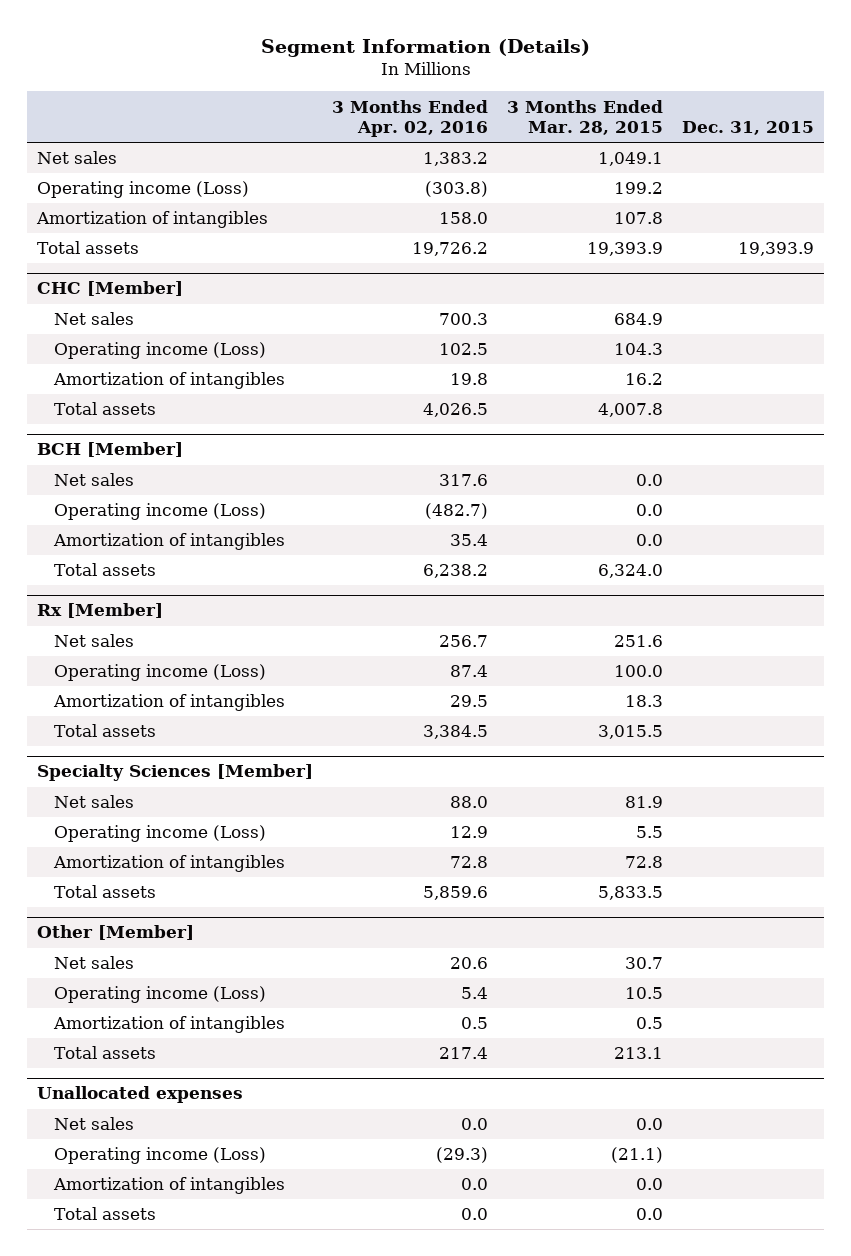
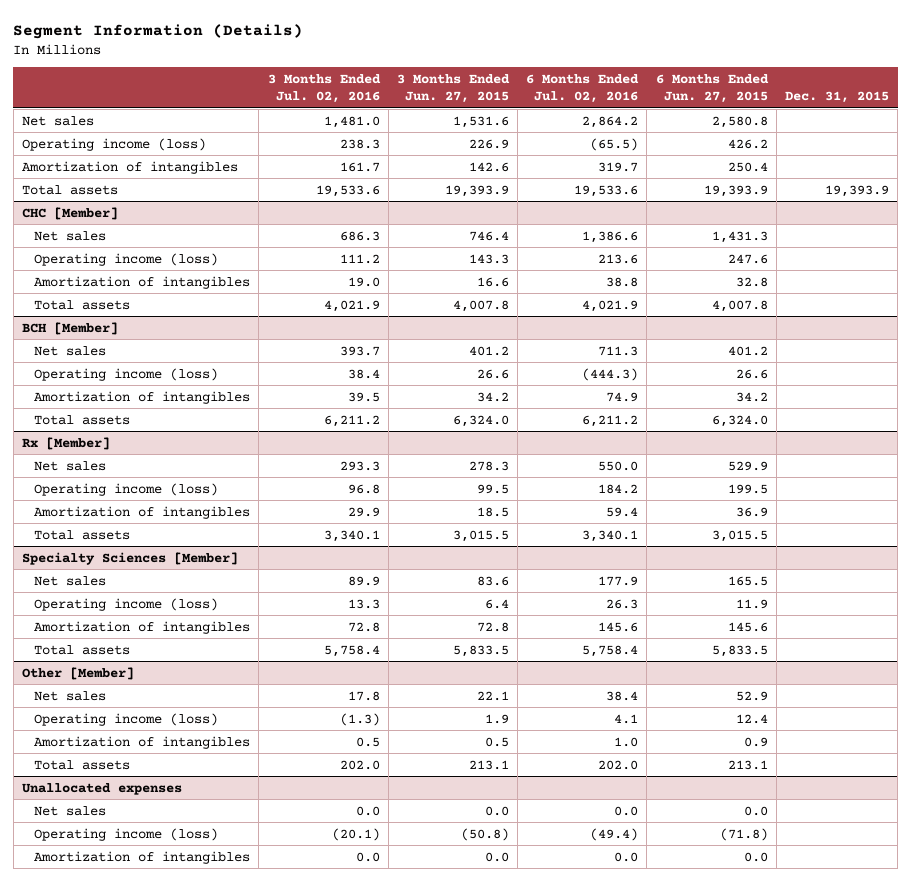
[332,99,489,138] 3 Months Ended Apr. 02, 2016 -> none
[507,99,664,136] 3 Months Ended Mar. 28, 2015 -> none
none -> [267,73,381,104] 3 Months Ended Jul. 02, 2016
none -> [396,73,510,104] 3 Months Ended Jun. 27, 2015
none -> [526,73,640,104] 6 Months Ended Jul. 02, 2016
none -> [655,73,769,104] 6 Months Ended Jun. 27, 2015
[36,181,249,199] Operating income (Loss) -> [22,137,207,151] Operating income (loss)
[54,342,267,360] Operating income (Loss) -> [34,252,219,266] Operating income (loss)
[54,503,267,521] Operating income (Loss) -> [34,367,219,381] Operating income (loss)
[54,664,267,682] Operating income (Loss) -> [34,482,219,496] Operating income (loss)
[54,825,267,843] Operating income (Loss) -> [34,597,219,611] Operating income (loss)
[54,986,267,1004] Operating income (Loss) -> [34,712,219,726] Operating income (loss)
[54,1147,267,1165] Operating income (Loss) -> [34,827,219,841] Operating income (loss)
[54,1207,157,1221] Total assets -> none

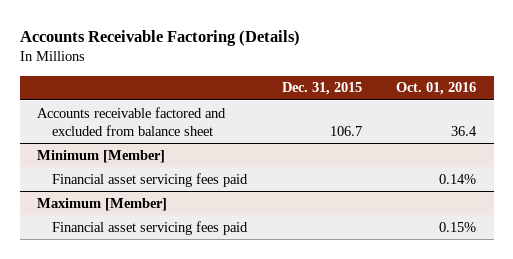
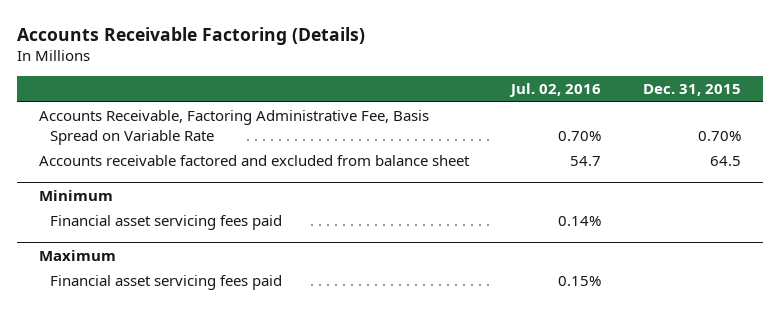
[396,82,477,96] Oct. 01, 2016 -> none
none -> [509,83,602,98] Jul. 02, 2016
none -> [38,110,429,145] Accounts Receivable, Factoring Administrative Fee, Basis Spread on Variable Rate
[329,126,362,137] 106.7 -> [710,156,742,167] 64.5
[36,149,165,163] Minimum [Member] -> [38,189,113,201] Minimum
[36,197,167,211] Maximum [Member] -> [38,249,116,261] Maximum

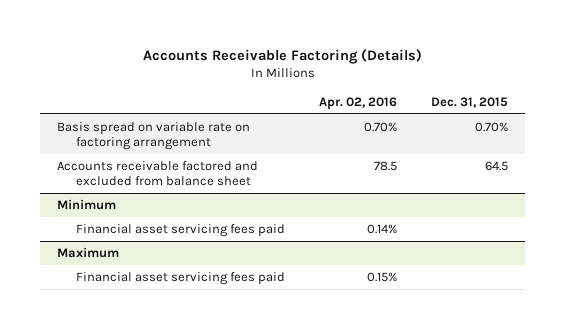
[509,83,602,98] Jul. 02, 2016 -> none
none -> [319,96,398,110] Apr. 02, 2016
[38,110,429,145] Accounts Receivable, Factoring Administrative Fee, Basis Spread on Variable Rate -> [56,121,250,150] Basis spread on variable rate on factoring arrangement

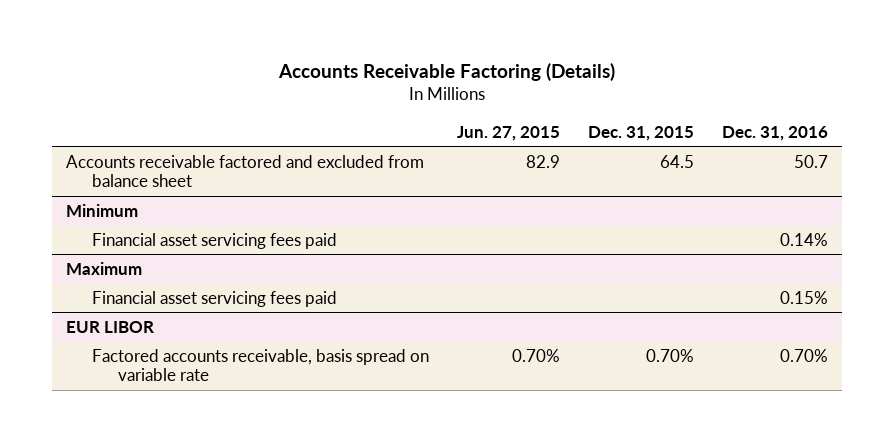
[319,96,398,110] Apr. 02, 2016 -> none
none -> [456,125,560,141] Jun. 27, 2015
none -> [721,125,828,141] Dec. 31, 2016
[56,121,250,150] Basis spread on variable rate on factoring arrangement -> none
none -> [65,320,154,333] EUR LIBOR
none -> [92,348,430,382] Factored accounts receivable, basis spread on variable rate

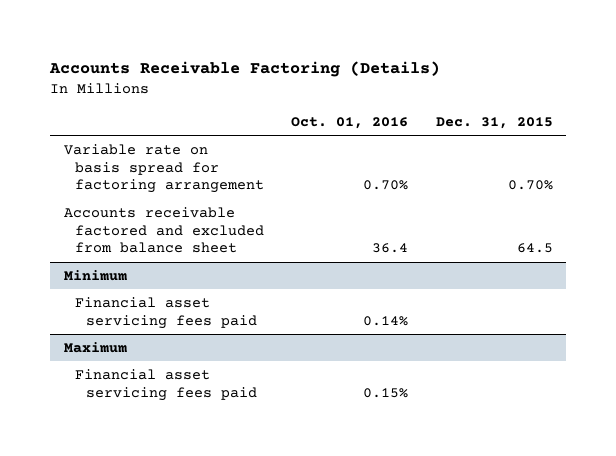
[456,125,560,141] Jun. 27, 2015 -> none
[721,125,828,141] Dec. 31, 2016 -> none
none -> [291,116,409,129] Oct. 01, 2016
none -> [63,144,264,194] Variable rate on basis spread for factoring arrangement
[65,320,154,333] EUR LIBOR -> none
[92,348,430,382] Factored accounts receivable, basis spread on variable rate -> none

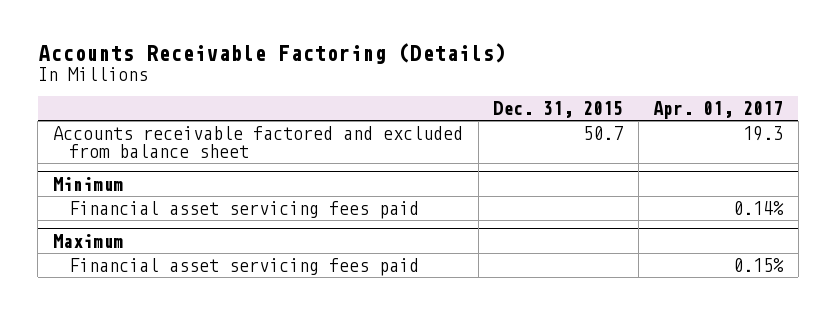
[291,116,409,129] Oct. 01, 2016 -> none
none -> [653,101,784,120] Apr. 01, 2017
[63,144,264,194] Variable rate on basis spread for factoring arrangement -> none
[516,243,553,254] 64.5 -> [583,125,624,140] 50.7

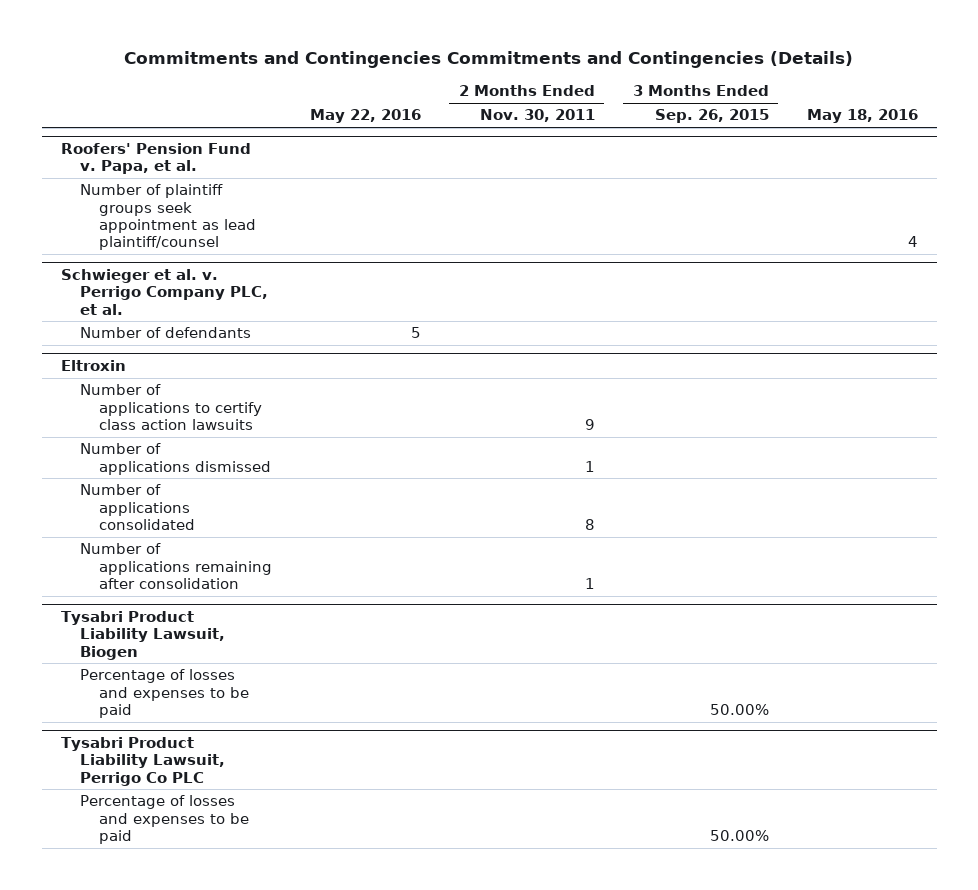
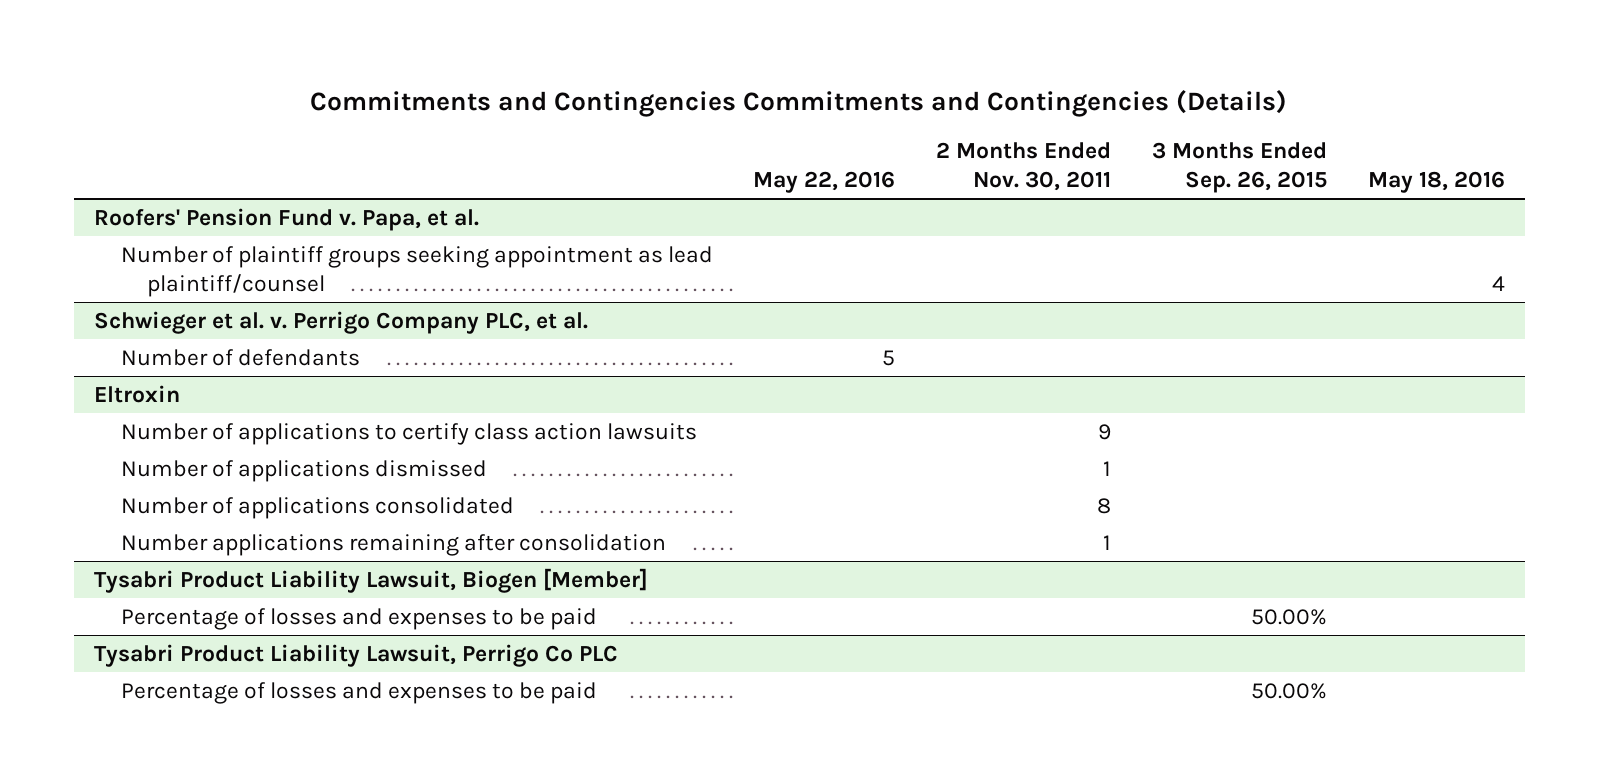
[79,184,256,251] Number of plaintiff groups seek appointment as lead plaintiff/counsel -> [120,245,713,297] Number of plaintiff groups seeking appointment as lead plaintiff/counsel
[79,543,272,589] Number of applications remaining after consolidation -> [120,533,666,556] Number applications remaining after consolidation
[60,611,225,660] Tysabri Product Liability Lawsuit, Biogen -> [94,567,649,593] Tysabri Product Liability Lawsuit, Biogen [Member]

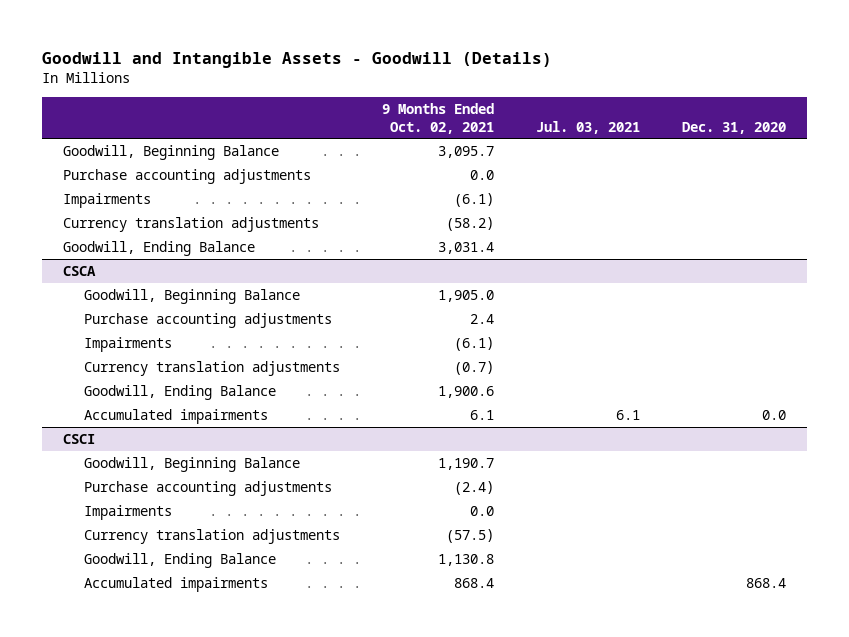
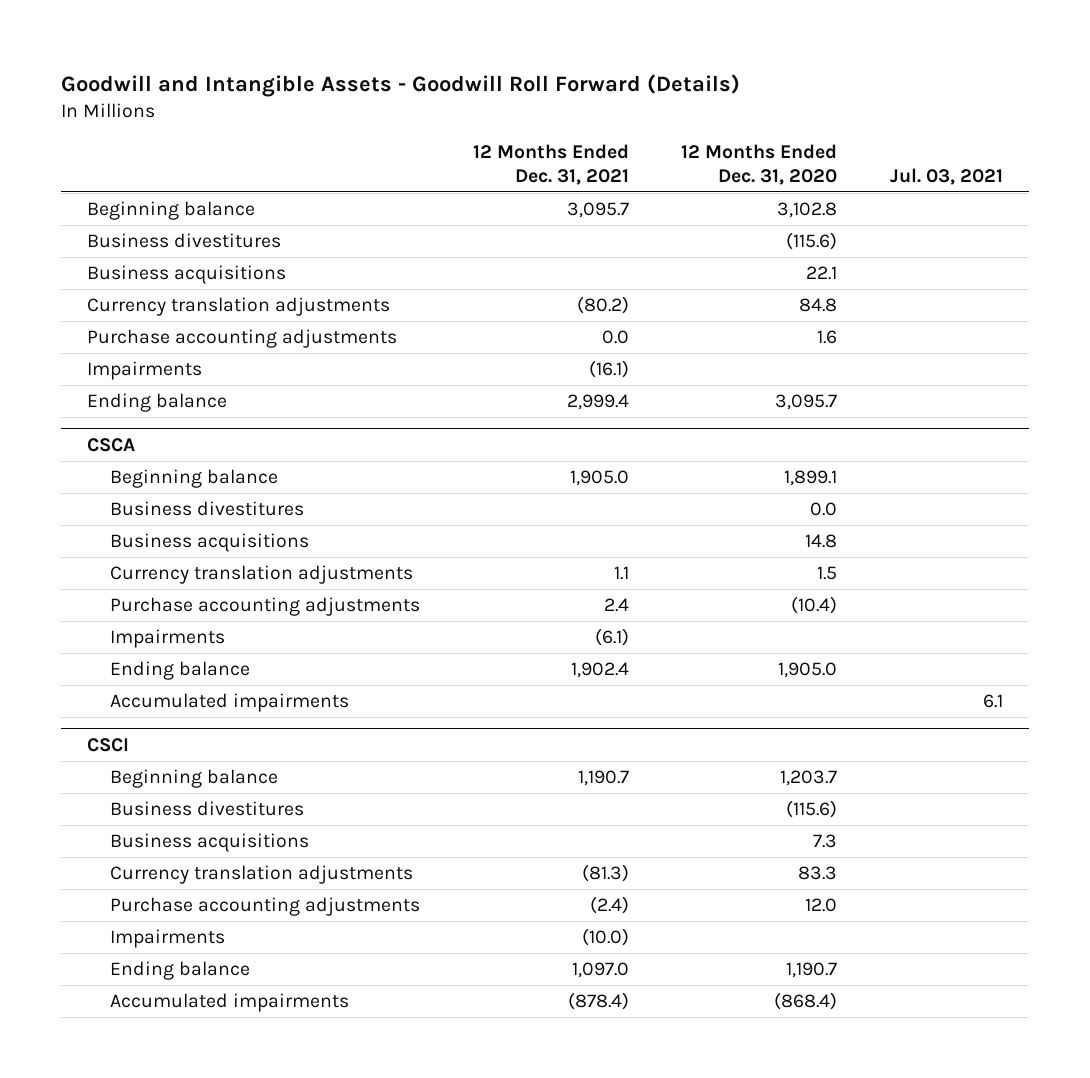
[41,51,552,68] Goodwill and Intangible Assets - Goodwill (Details) -> [60,73,740,97] Goodwill and Intangible Assets - Goodwill Roll Forward (Details)
[382,102,495,134] 9 Months Ended Oct. 02, 2021 -> none
[682,121,787,134] Dec. 31, 2020 -> none
none -> [472,144,629,185] 12 Months Ended Dec. 31, 2021
none -> [681,144,838,185] 12 Months Ended Dec. 31, 2020
[62,144,279,160] Goodwill, Beginning Balance -> [87,201,256,221] Beginning balance
none -> [87,233,282,249] Business divestitures
none -> [87,265,287,285] Business acquisitions
[62,216,319,232] Currency translation adjustments -> [87,297,391,317] Currency translation adjustments
[62,240,255,256] Goodwill, Ending Balance -> [87,393,228,413] Ending balance
[84,288,301,304] Goodwill, Beginning Balance -> [110,469,279,489] Beginning balance
none -> [110,501,305,517] Business divestitures
none -> [110,533,310,553] Business acquisitions
[84,360,341,376] Currency translation adjustments -> [110,565,414,585] Currency translation adjustments
[84,384,277,400] Goodwill, Ending Balance -> [110,661,251,681] Ending balance
[84,456,301,472] Goodwill, Beginning Balance -> [110,769,279,789] Beginning balance
none -> [110,801,305,817] Business divestitures
none -> [110,833,310,853] Business acquisitions
[84,528,341,544] Currency translation adjustments -> [110,865,414,885] Currency translation adjustments
[84,552,277,568] Goodwill, Ending Balance -> [110,961,251,981] Ending balance

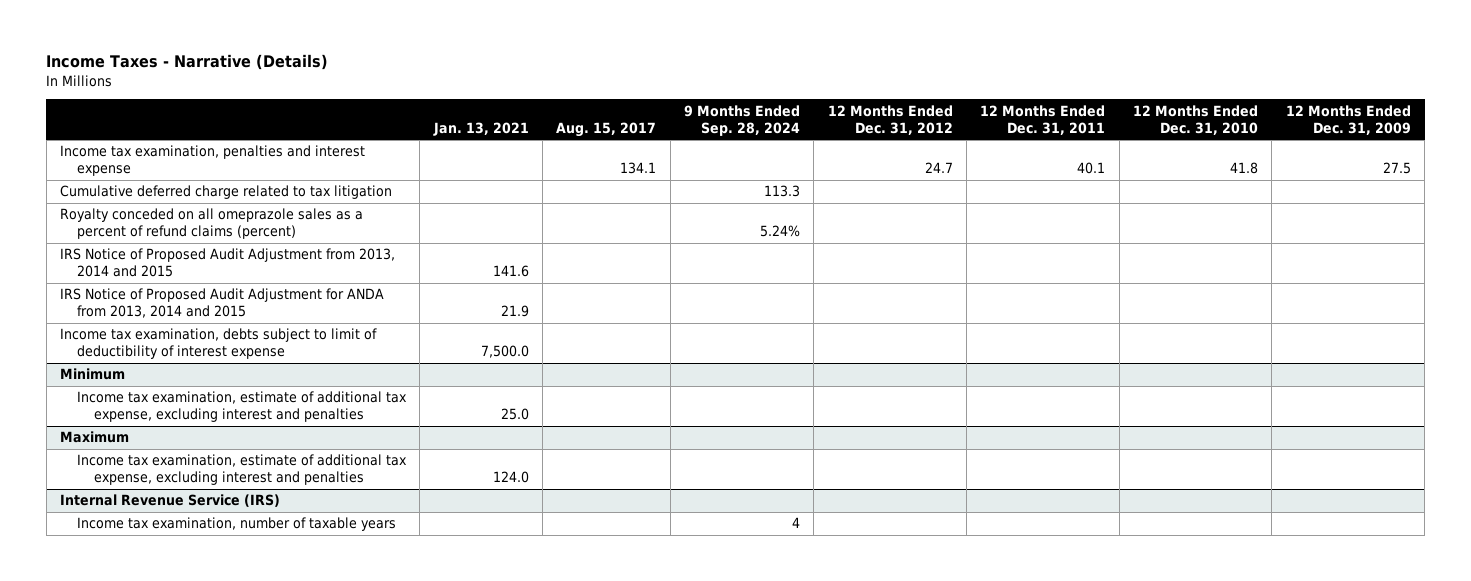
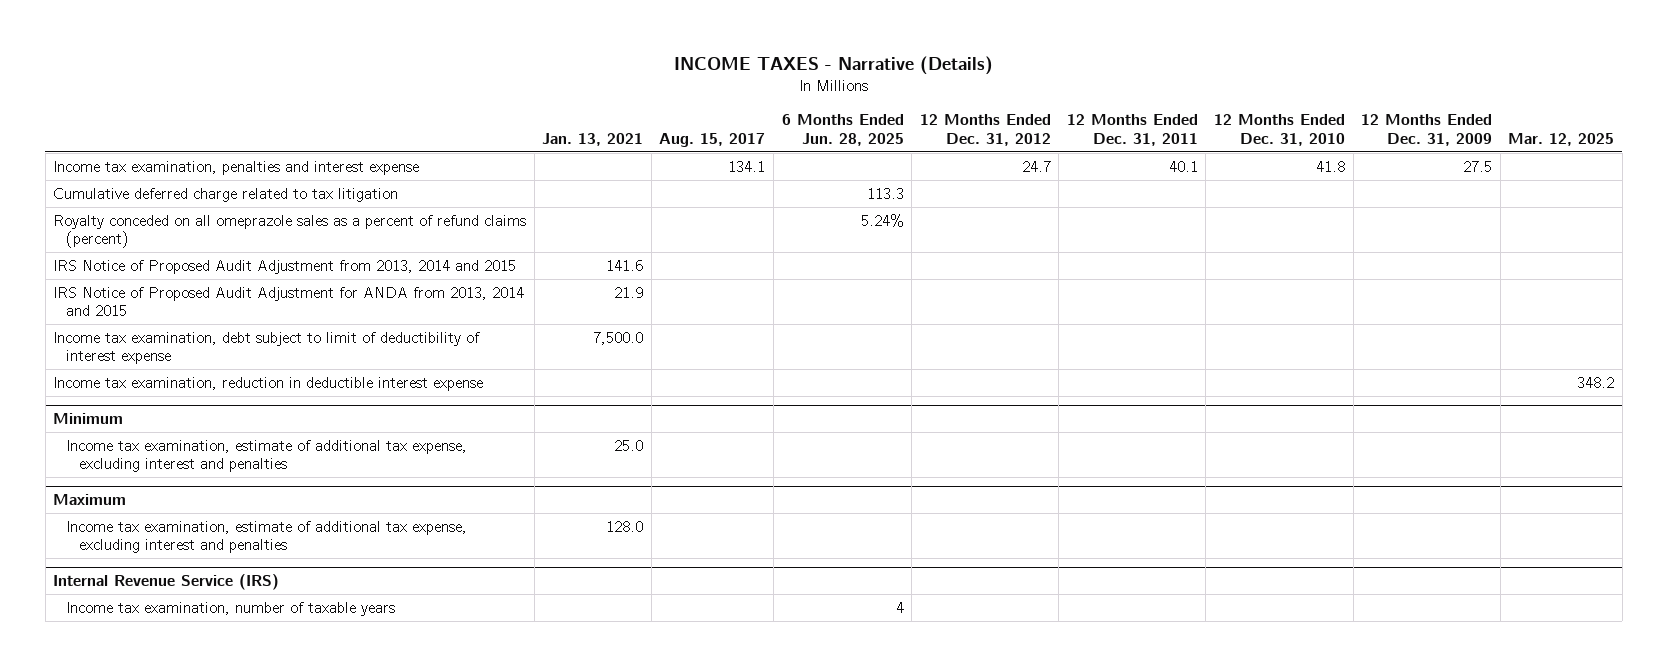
[46,54,329,71] Income Taxes - Narrative (Details) -> [673,55,993,75] INCOME TAXES - Narrative (Details)
[683,104,800,136] 9 Months Ended Sep. 28, 2024 -> none
none -> [781,114,904,146] 6 Months Ended Jun. 28, 2025
none -> [1508,132,1615,146] Mar. 12, 2025
[60,328,378,360] Income tax examination, debts subject to limit of deductibility of interest expense -> [53,331,481,365] Income tax examination, debt subject to limit of deductibility of interest expense
none -> [53,376,484,391] Income tax examination, reduction in deductible interest expense
[492,471,529,484] 124.0 -> [606,520,644,532] 128.0

